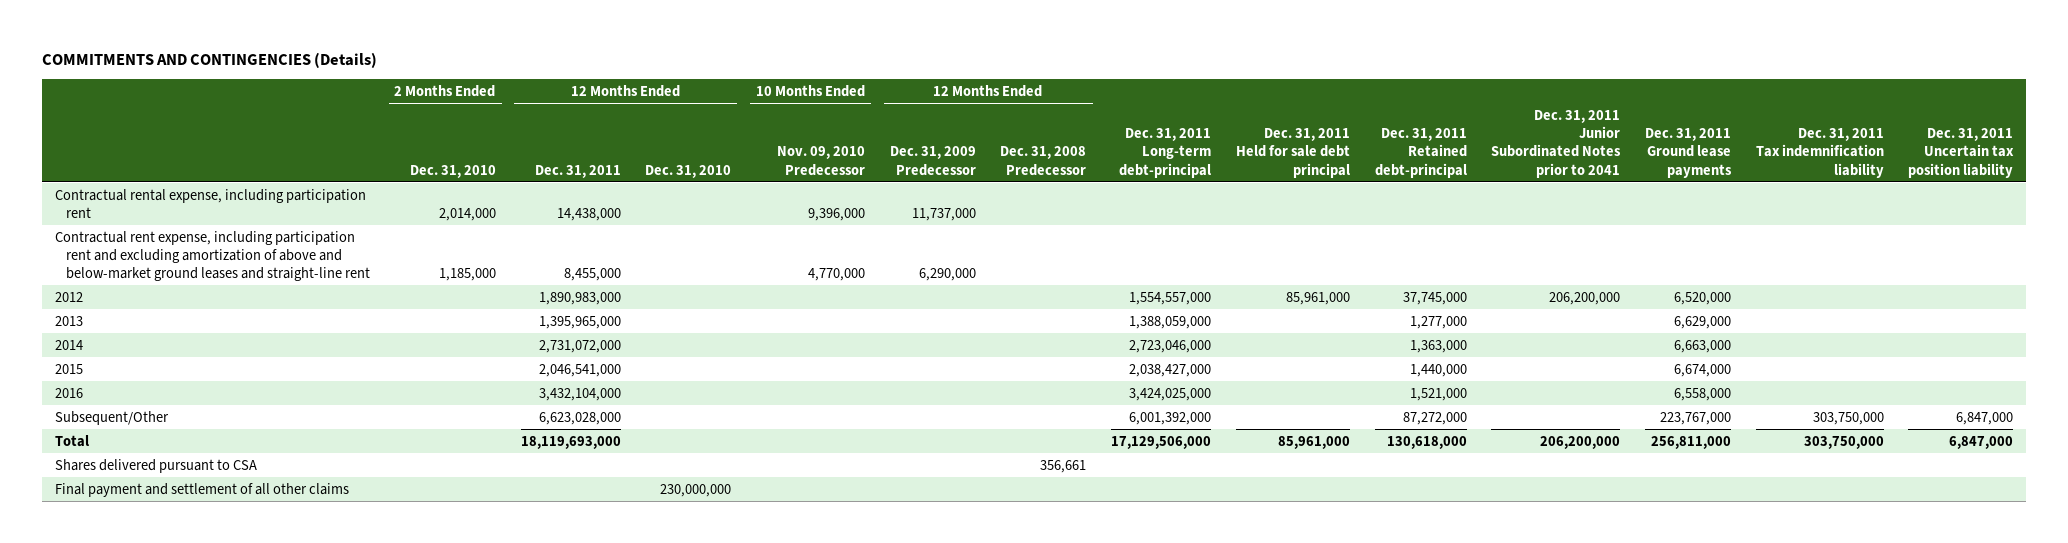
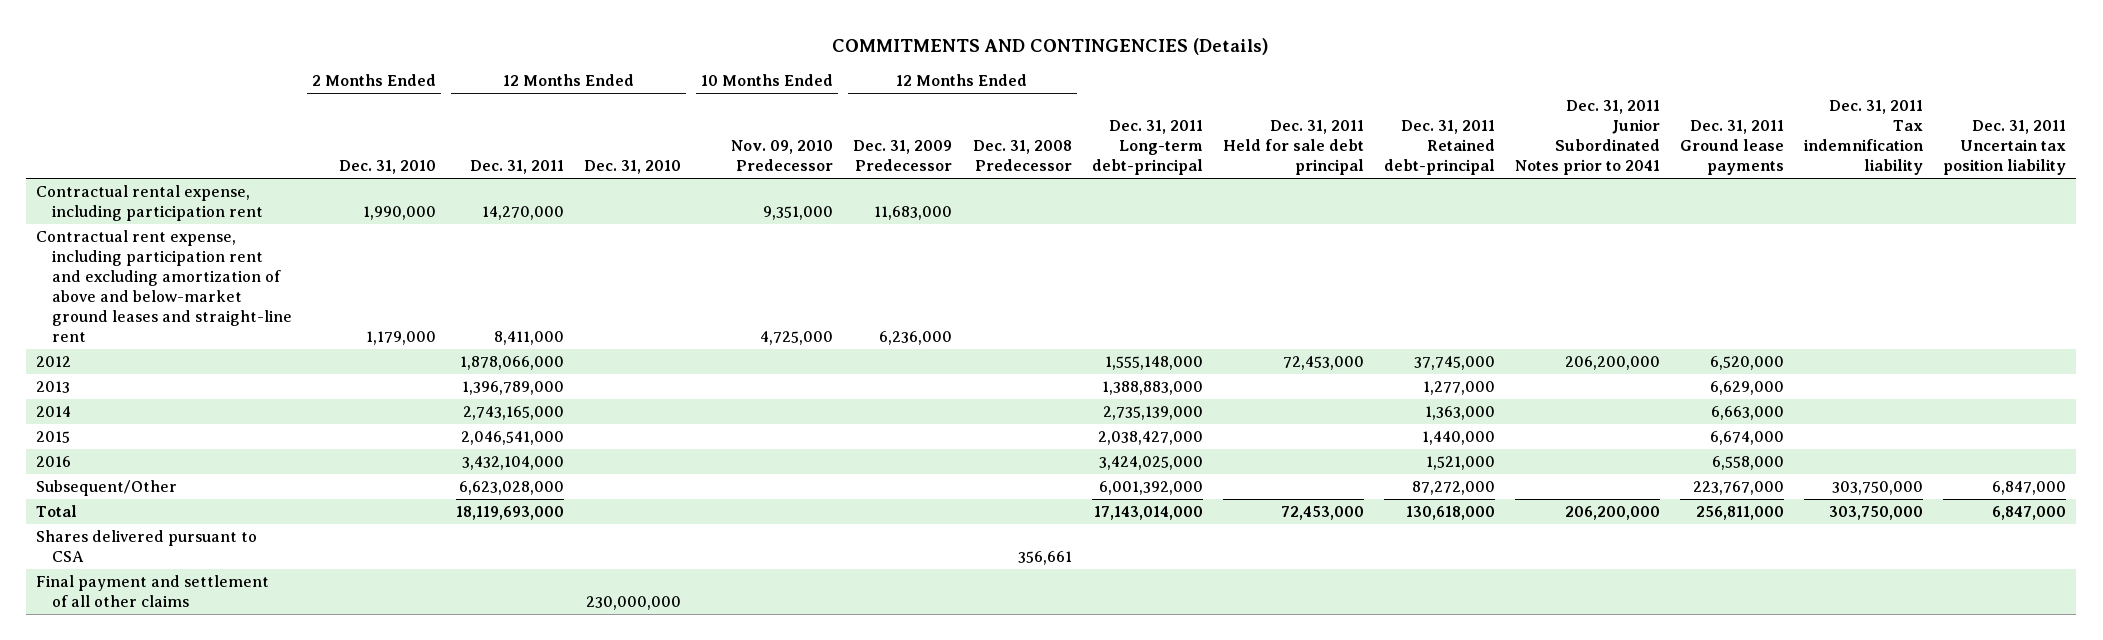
[438,207,496,221] 2,014,000 -> [362,206,436,221] 1,990,000
[556,207,621,221] 14,438,000 -> [482,206,565,221] 14,270,000
[808,207,866,221] 9,396,000 -> [763,206,834,221] 9,351,000
[911,207,976,221] 11,737,000 -> [874,206,953,221] 11,683,000
[438,268,496,282] 1,185,000 -> [365,330,436,345] 1,179,000
[563,268,621,282] 8,455,000 -> [494,330,565,345] 8,411,000
[808,268,866,282] 4,770,000 -> [760,330,834,345] 4,725,000
[918,268,976,282] 6,290,000 -> [879,330,953,345] 6,236,000
[538,291,621,305] 1,890,983,000 -> [460,356,565,371] 1,878,066,000
[1129,291,1212,305] 1,554,557,000 -> [1104,356,1203,371] 1,555,148,000
[1285,291,1350,305] 85,961,000 -> [1282,356,1364,371] 72,453,000
[538,315,621,329] 1,395,965,000 -> [462,381,565,396] 1,396,789,000
[1129,315,1212,329] 1,388,059,000 -> [1101,381,1203,396] 1,388,883,000
[538,339,621,353] 2,731,072,000 -> [463,406,565,421] 2,743,165,000
[1129,339,1212,353] 2,723,046,000 -> [1102,406,1203,421] 2,735,139,000
[1111,435,1212,449] 17,129,506,000 -> [1093,506,1203,521] 17,143,014,000
[1277,435,1350,449] 85,961,000 -> [1280,506,1364,521] 72,453,000

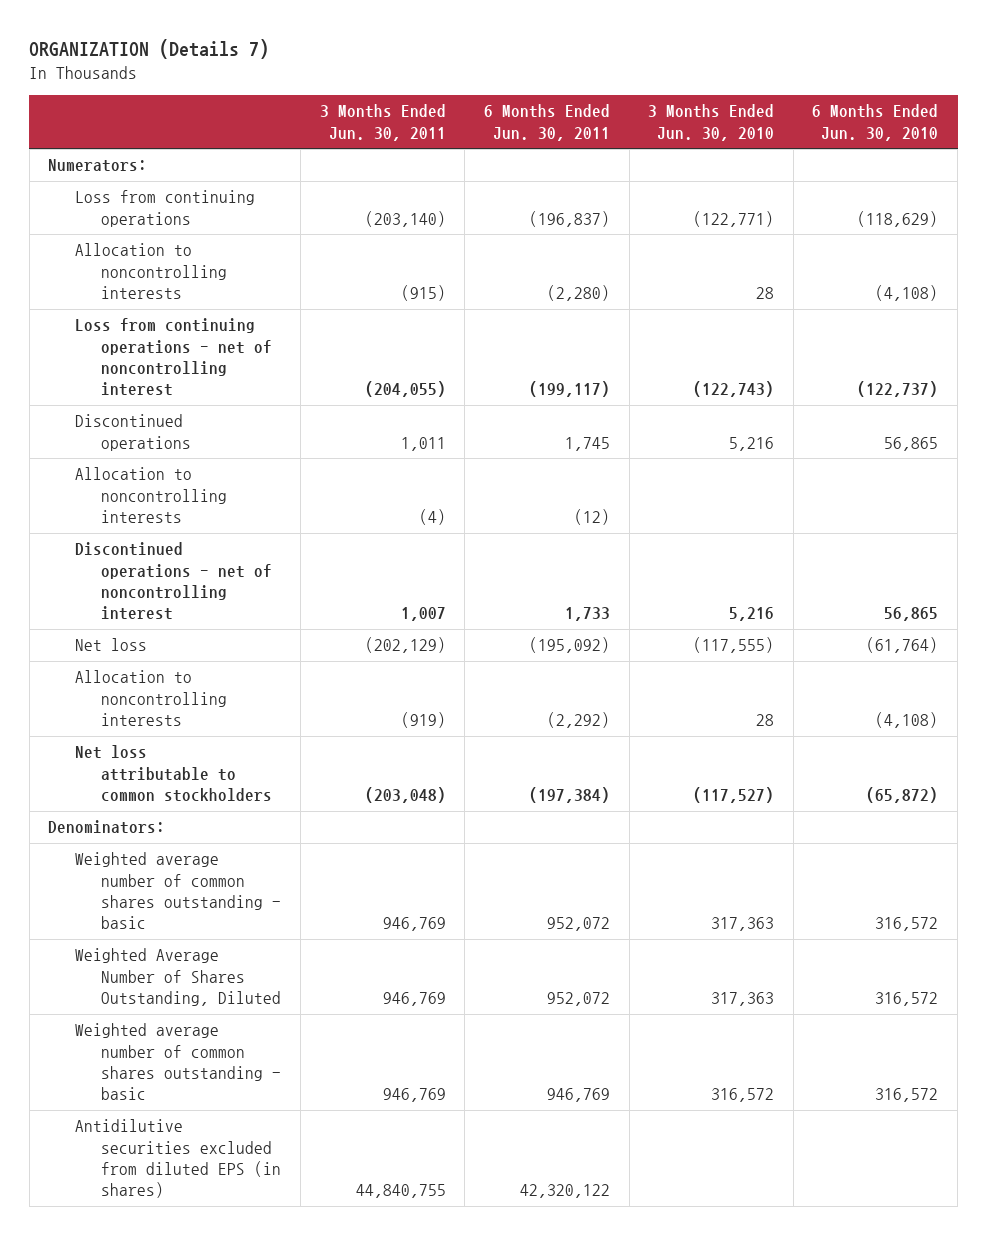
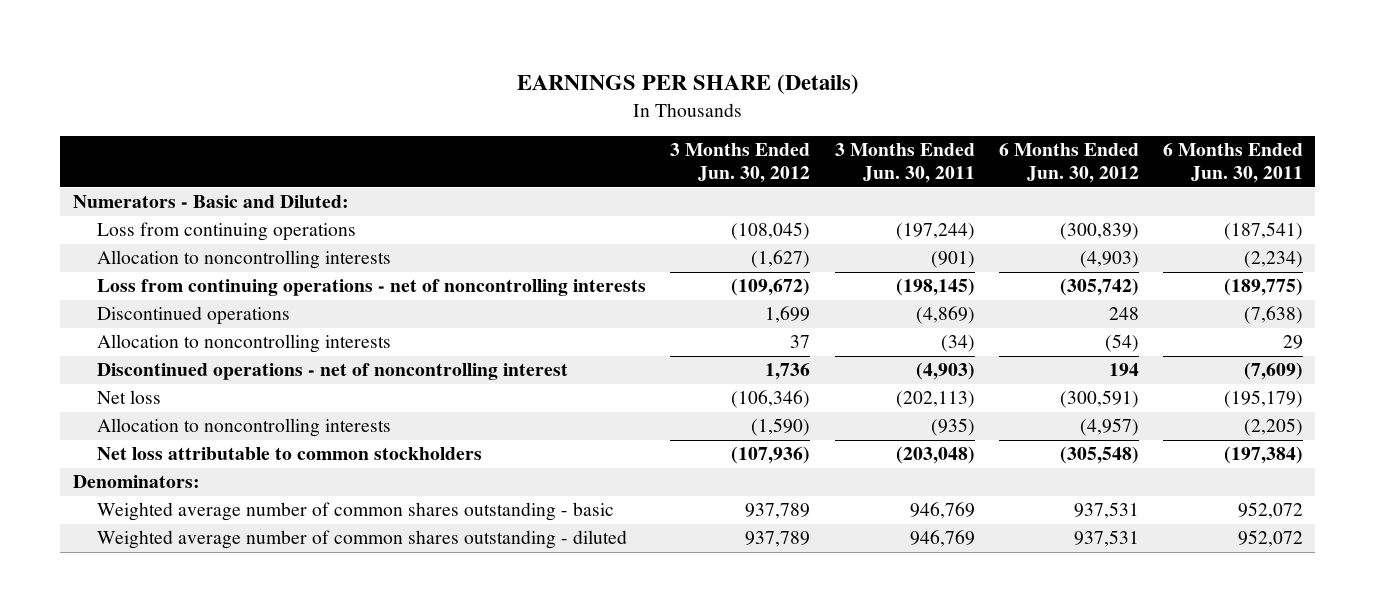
[29,39,270,60] ORGANIZATION (Details 7) -> [516,74,859,95] EARNINGS PER SHARE (Details)
[648,104,775,141] 3 Months Ended Jun. 30, 2010 -> none
[812,104,939,141] 6 Months Ended Jun. 30, 2010 -> none
none -> [670,143,811,184] 3 Months Ended Jun. 30, 2012
none -> [998,143,1139,184] 6 Months Ended Jun. 30, 2012
[48,159,148,173] Numerators: -> [72,195,349,209] Numerators - Basic and Diluted:
[364,210,446,227] (203,140) -> [895,223,975,241] (197,244)
[528,210,610,227] (196,837) -> [1224,222,1304,241] (187,541)
[400,285,446,302] (915) -> [930,251,975,269] (901)
[546,285,610,302] (2,280) -> [1244,251,1304,269] (2,234)
[74,318,273,397] Loss from continuing operations - net of noncontrolling interest -> [96,279,646,297] Loss from continuing operations - net of noncontrolling interests
[364,381,446,398] (204,055) -> [895,278,975,297] (198,145)
[528,381,610,398] (199,117) -> [1224,278,1304,297] (189,775)
[400,436,446,451] 1,011 -> [915,306,975,325] (4,869)
[564,436,610,451] 1,745 -> [1244,306,1304,325] (7,638)
[418,509,446,526] (4) -> [940,335,975,353] (34)
[573,509,610,526] (12) -> [1283,335,1304,350] 29
[400,607,446,622] 1,007 -> [915,362,975,381] (4,903)
[564,607,610,622] 1,733 -> [1244,362,1304,381] (7,609)
[364,637,446,654] (202,129) -> [895,391,975,409] (202,113)
[528,637,610,654] (195,092) -> [1224,390,1304,409] (195,179)
[400,712,446,729] (919) -> [930,418,975,437] (935)
[546,712,610,729] (2,292) -> [1244,418,1304,437] (2,205)
[74,1023,282,1101] Weighted average number of common shares outstanding - basic -> none
[74,1119,282,1199] Antidilutive securities excluded from diluted EPS (in shares) -> none
[74,948,282,1007] Weighted Average Number of Shares Outstanding, Diluted -> [96,530,627,550] Weighted average number of common shares outstanding - diluted

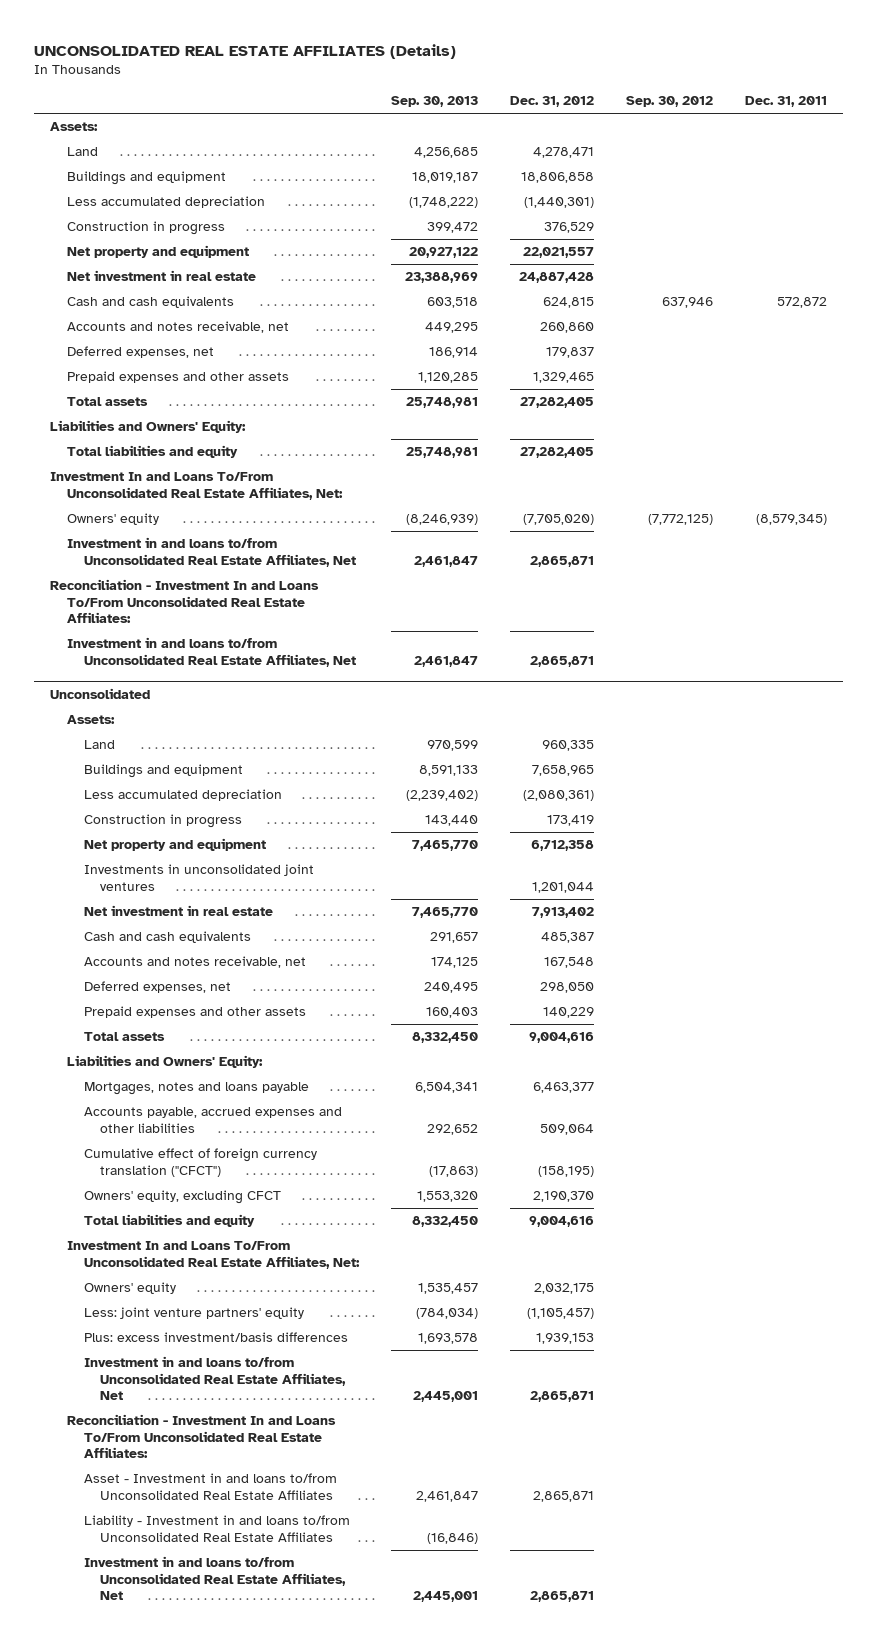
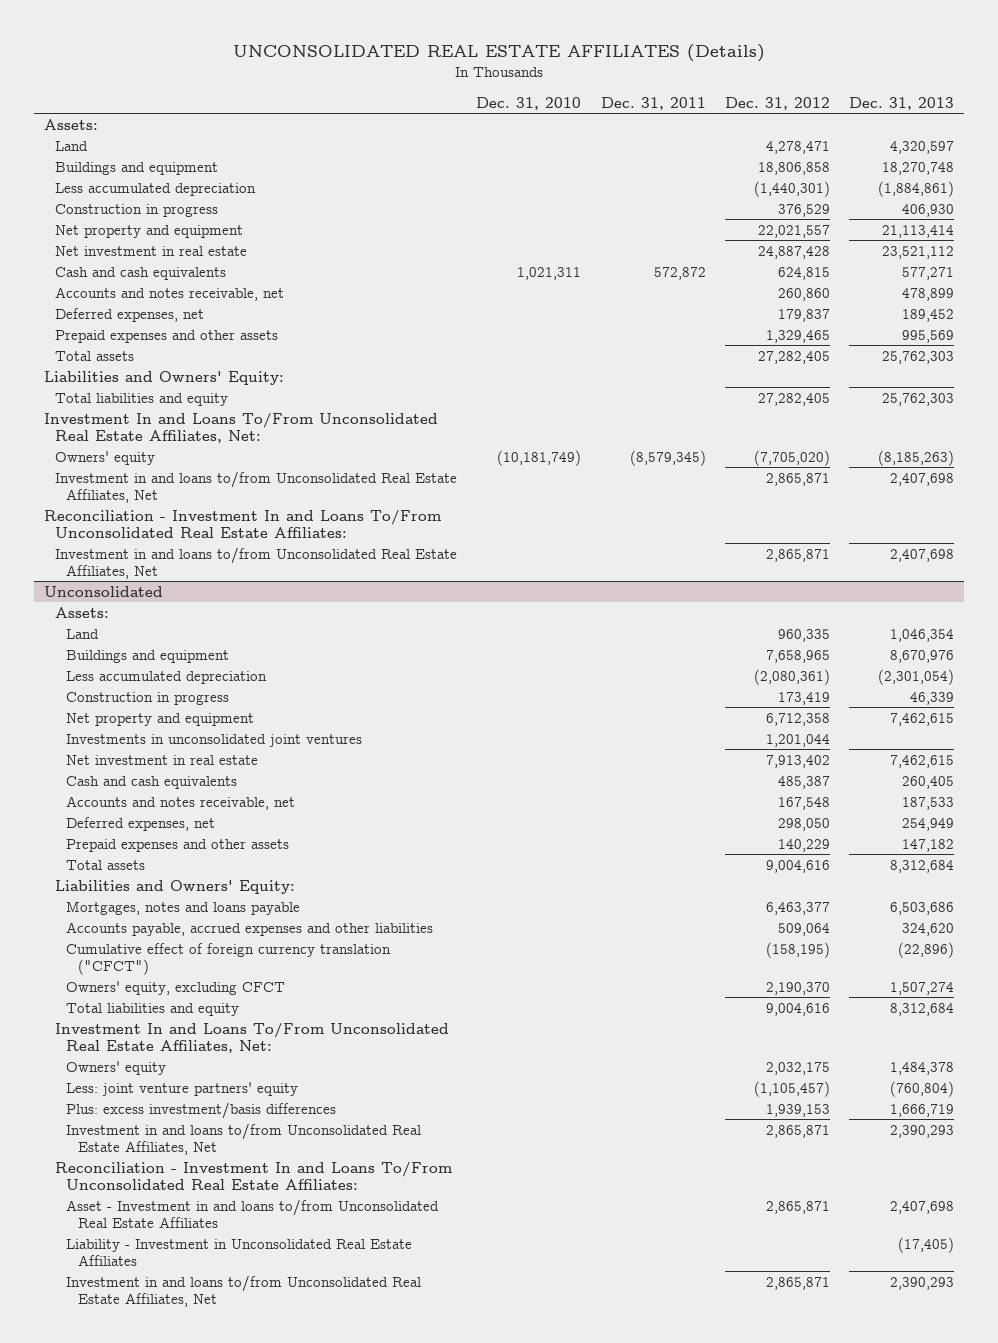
[390,96,478,108] Sep. 30, 2013 -> none
[625,96,713,108] Sep. 30, 2012 -> none
none -> [476,96,582,110] Dec. 31, 2010
none -> [849,96,955,110] Dec. 31, 2013
[83,1515,350,1542] Liability - Investment in and loans to/from Unconsolidated Real Estate Affiliates -> [66,1238,413,1266] Liability - Investment in Unconsolidated Real Estate Affiliates

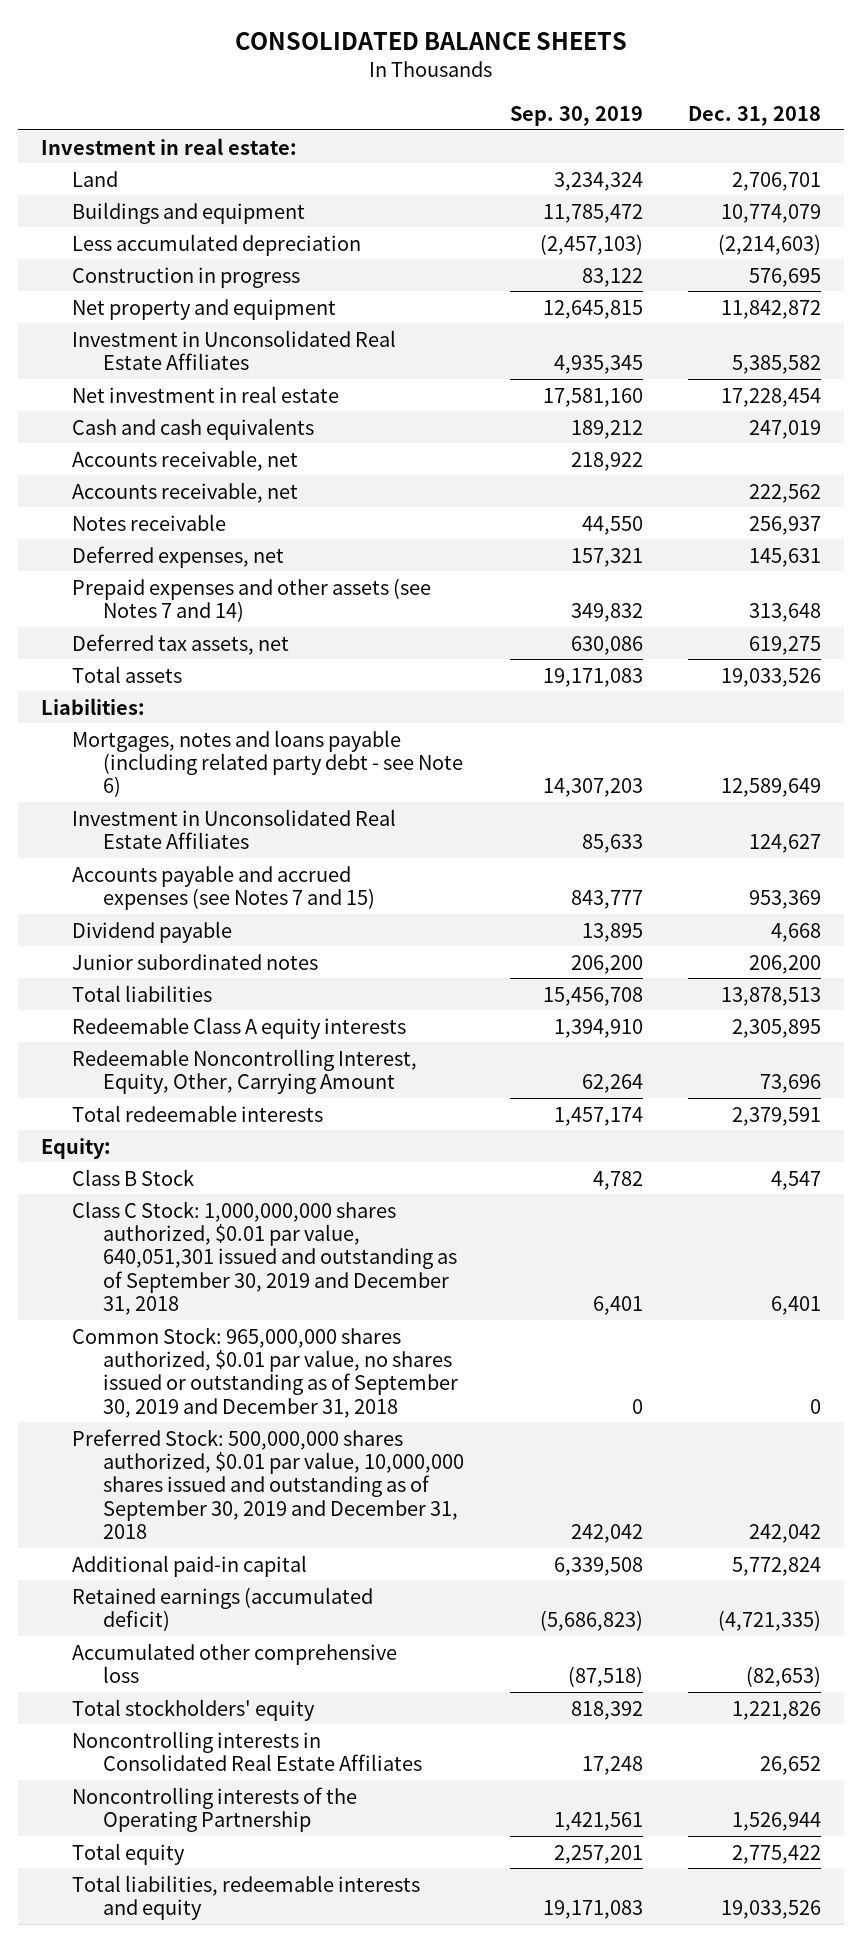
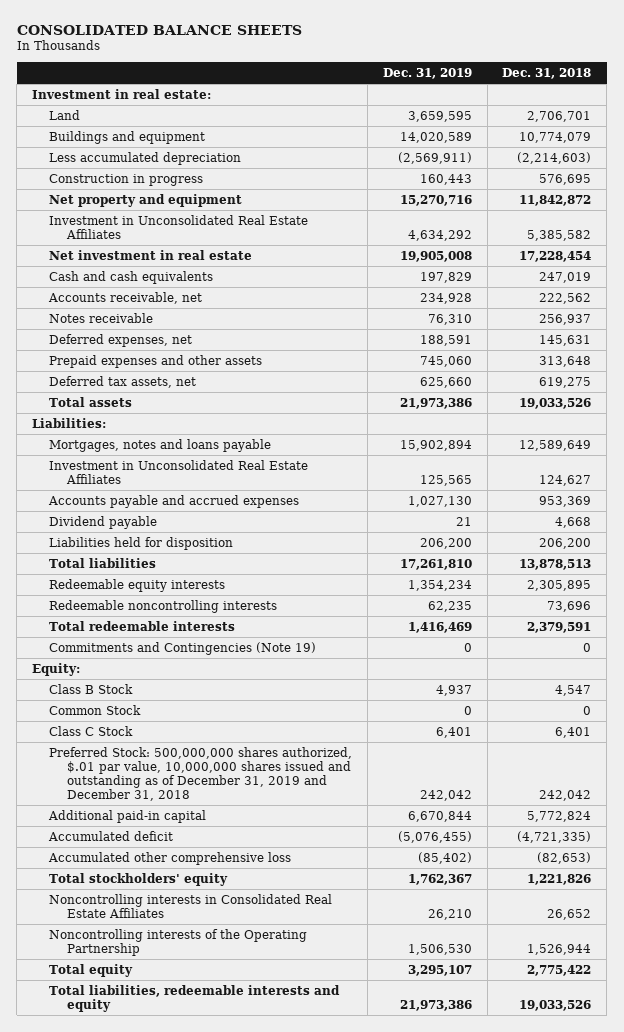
[509,105,643,126] Sep. 30, 2019 -> none
none -> [382,67,472,79] Dec. 31, 2019
[71,449,298,471] Accounts receivable, net -> none
[71,577,431,622] Prepaid expenses and other assets (see Notes 7 and 14) -> [49,354,263,368] Prepaid expenses and other assets
[71,729,464,798] Mortgages, notes and loans payable (including related party debt - see Note 6) -> [49,438,272,452] Mortgages, notes and loans payable
[71,864,376,910] Accounts payable and accrued expenses (see Notes 7 and 15) -> [48,494,300,508] Accounts payable and accrued expenses
[71,953,318,970] Junior subordinated notes -> [49,536,234,550] Liabilities held for disposition
[71,1016,406,1039] Redeemable Class A equity interests -> [49,578,226,592] Redeemable equity interests
[71,1048,417,1094] Redeemable Noncontrolling Interest, Equity, Other, Carrying Amount -> [49,599,278,613] Redeemable noncontrolling interests
none -> [49,641,317,655] Commitments and Contingencies (Note 19)
[71,1326,459,1418] Common Stock: 965,000,000 shares authorized, $0.01 par value, no shares issued or outstanding as of September 30, 2019 and December 31, 2018 -> none
none -> [49,704,142,715] Common Stock
[71,1200,458,1315] Class C Stock: 1,000,000,000 shares authorized, $0.01 par value, 640,051,301 issued and outstanding as of September 30, 2019 and December 31, 2018 -> [49,725,134,736] Class C Stock
[71,1428,465,1539] Preferred Stock: 500,000,000 shares authorized, $0.01 par value, 10,000,000 shares issued and outstanding as of September 30, 2019 and December 31, 2018 -> [49,746,353,802] Preferred Stock: 500,000,000 shares authorized, $.01 par value, 10,000,000 shares issued and outstanding as of December 31, 2019 and December 31, 2018
[71,1586,373,1631] Retained earnings (accumulated deficit) -> [48,830,174,841] Accumulated deficit

